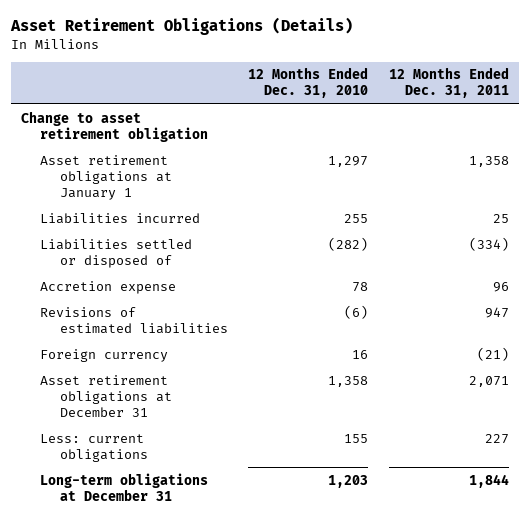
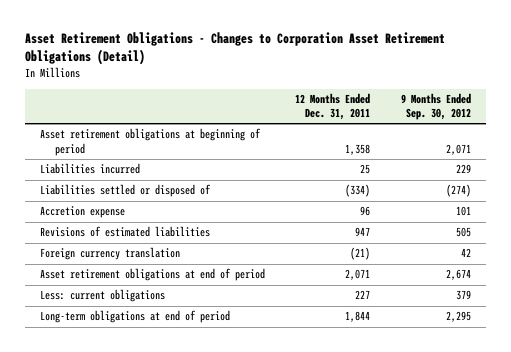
[9,16,353,35] Asset Retirement Obligations (Details) -> [25,32,446,66] Asset Retirement Obligations - Changes to Corporation Asset Retirement Obligations (Detail)
[248,67,369,99] 12 Months Ended Dec. 31, 2010 -> none
none -> [400,92,471,121] 9 Months Ended Sep. 30, 2012
[20,110,209,142] Change to asset retirement obligation -> none
[40,154,172,200] Asset retirement obligations at January 1 -> [40,128,262,156] Asset retirement obligations at beginning of period
[40,348,169,362] Foreign currency -> [40,247,181,261] Foreign currency translation
[40,374,172,417] Asset retirement obligations at December 31 -> [40,268,266,282] Asset retirement obligations at end of period
[40,472,209,501] Long-term obligations at December 31 -> [40,310,231,324] Long-term obligations at end of period

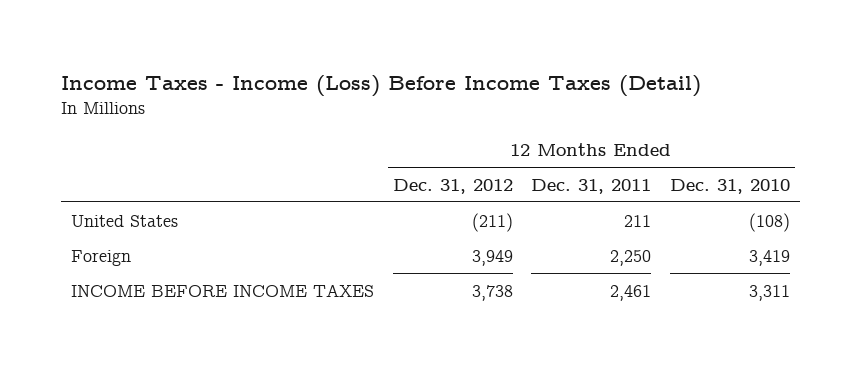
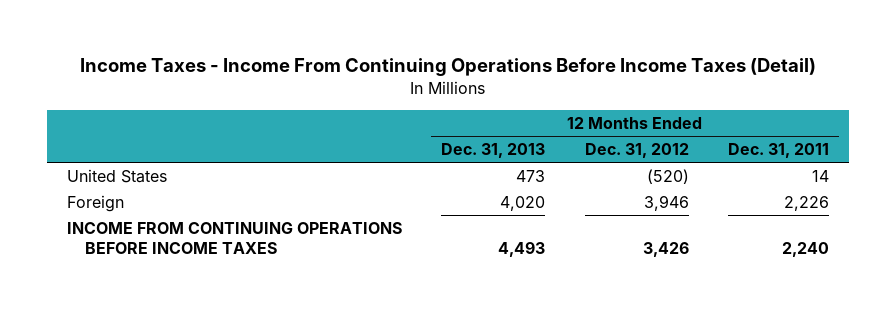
[61,74,702,97] Income Taxes - Income (Loss) Before Income Taxes (Detail) -> [80,58,817,77] Income Taxes - Income From Continuing Operations Before Income Taxes (Detail)
[670,178,791,194] Dec. 31, 2010 -> none
none -> [441,142,546,158] Dec. 31, 2013
[471,212,513,232] (211) -> [646,168,689,184] (520)
[624,214,652,227] 211 -> [812,169,830,182] 14
[471,249,513,266] 3,949 -> [643,194,689,211] 3,946
[610,249,652,266] 2,250 -> [784,195,830,211] 2,226
[70,283,374,297] INCOME BEFORE INCOME TAXES -> [66,221,402,255] INCOME FROM CONTINUING OPERATIONS BEFORE INCOME TAXES
[471,284,513,301] 3,738 -> [642,242,689,258] 3,426
[610,284,652,301] 2,461 -> [782,242,830,258] 2,240

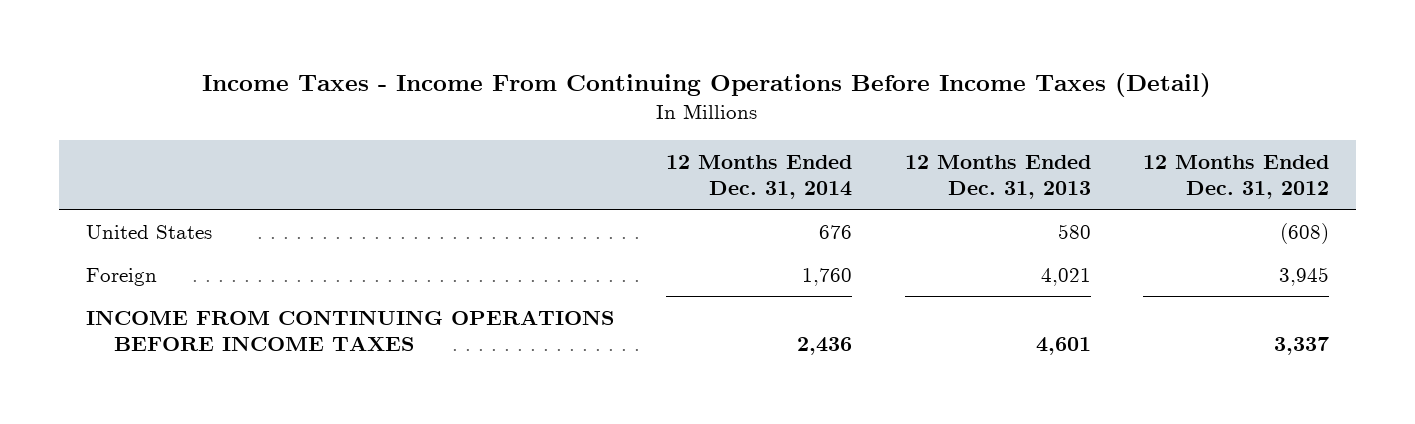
[728,142,830,158] Dec. 31, 2011 -> none
none -> [666,154,853,200] 12 Months Ended Dec. 31, 2014
[516,169,546,182] 473 -> [1057,223,1091,239] 580
[646,168,689,184] (520) -> [1280,222,1330,244] (608)
[500,195,546,211] 4,020 -> [1040,267,1091,286] 4,021
[643,194,689,211] 3,946 -> [1279,266,1330,286] 3,945
[498,241,546,258] 4,493 -> [1035,336,1091,355] 4,601
[642,242,689,258] 3,426 -> [1274,336,1330,355] 3,337

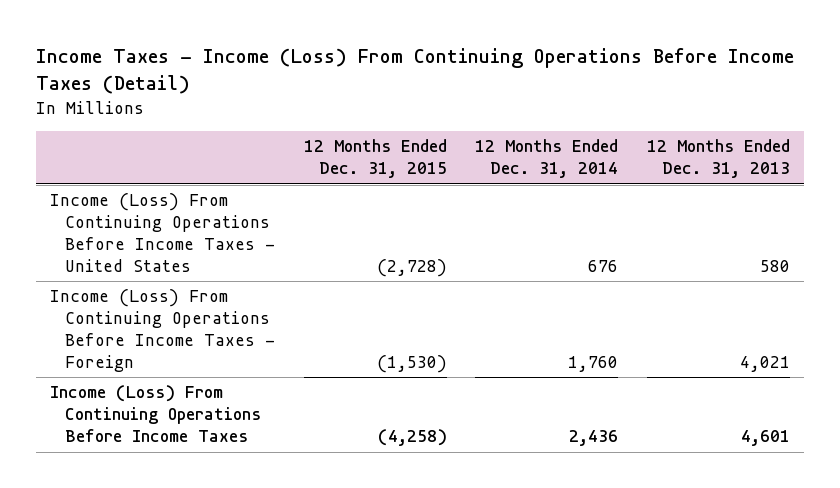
[202,73,1212,98] Income Taxes - Income From Continuing Operations Before Income Taxes (Detail) -> [35,47,794,95] Income Taxes - Income (Loss) From Continuing Operations Before Income Taxes (Detail)
[1143,154,1330,200] 12 Months Ended Dec. 31, 2012 -> none
none -> [303,139,447,179] 12 Months Ended Dec. 31, 2015
[85,224,212,239] United States -> [50,193,275,273] Income (Loss) From Continuing Operations Before Income Taxes - United States
[85,267,157,286] Foreign -> [50,289,275,373] Income (Loss) From Continuing Operations Before Income Taxes - Foreign
[85,309,614,351] INCOME FROM CONTINUING OPERATIONS BEFORE INCOME TAXES -> [50,385,261,443] Income (Loss) From Continuing Operations Before Income Taxes

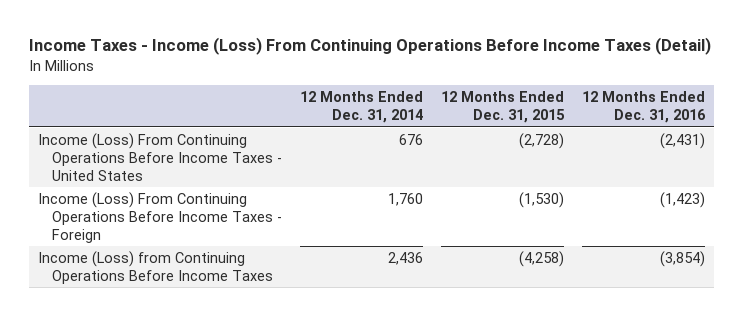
[646,139,790,179] 12 Months Ended Dec. 31, 2013 -> none
none -> [582,90,707,123] 12 Months Ended Dec. 31, 2016
[50,385,261,443] Income (Loss) From Continuing Operations Before Income Taxes -> [37,250,274,284] Income (Loss) from Continuing Operations Before Income Taxes

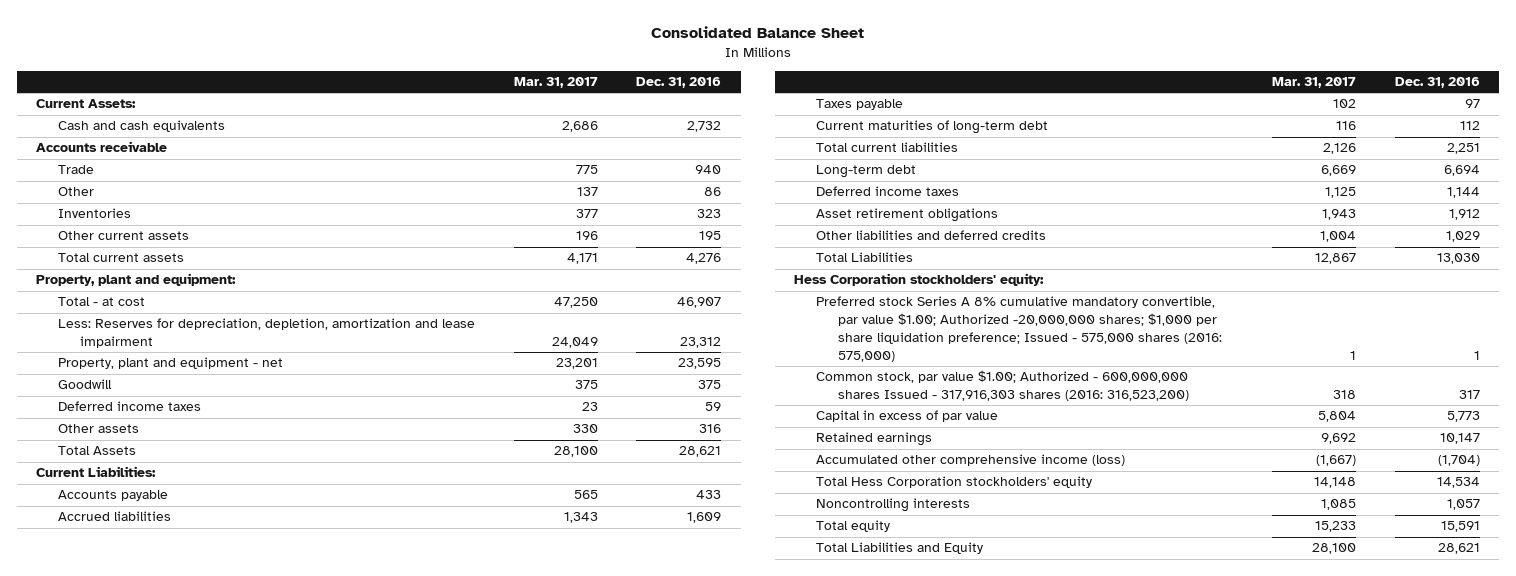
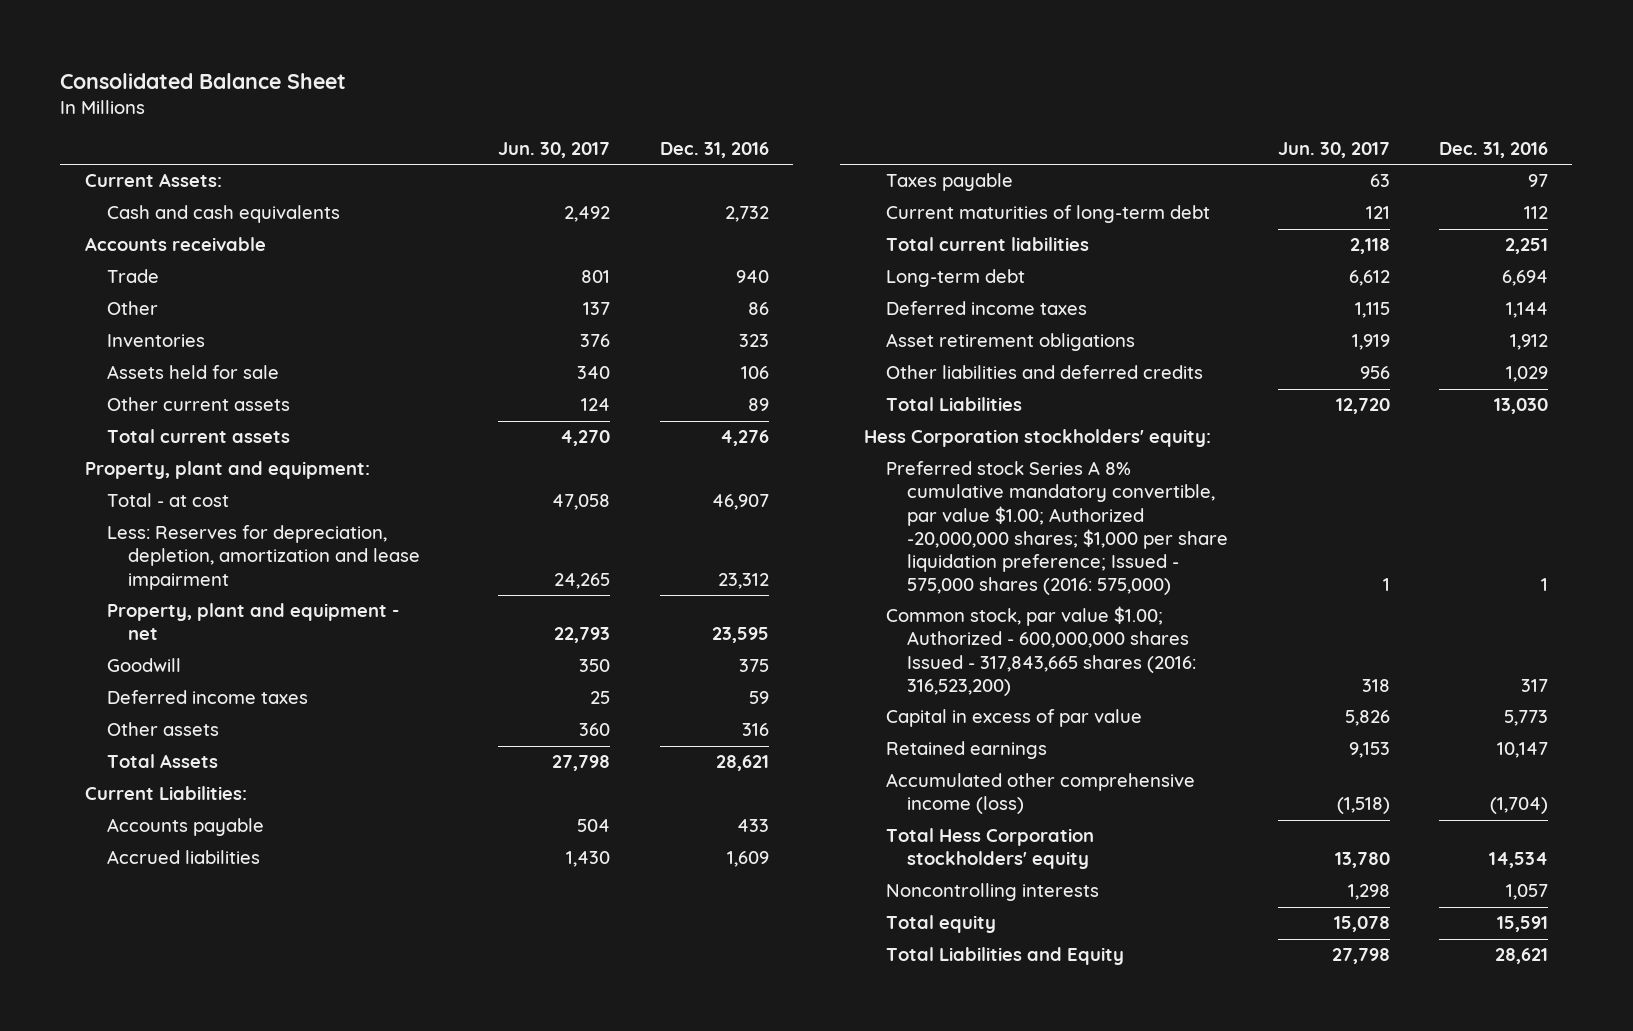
[513,77,598,89] Mar. 31, 2017 -> none
none -> [498,141,611,158] Jun. 30, 2017
none -> [106,365,279,380] Assets held for sale
[699,231,722,241] 195 -> [747,398,769,412] 89
[816,370,1190,402] Common stock, par value $1.00; Authorized - 600,000,000 shares Issued - 317,916,303 shares (2016: 316,523,200) -> [885,606,1197,696] Common stock, par value $1.00; Authorized - 600,000,000 shares Issued - 317,843,665 shares (2016: 316,523,200)

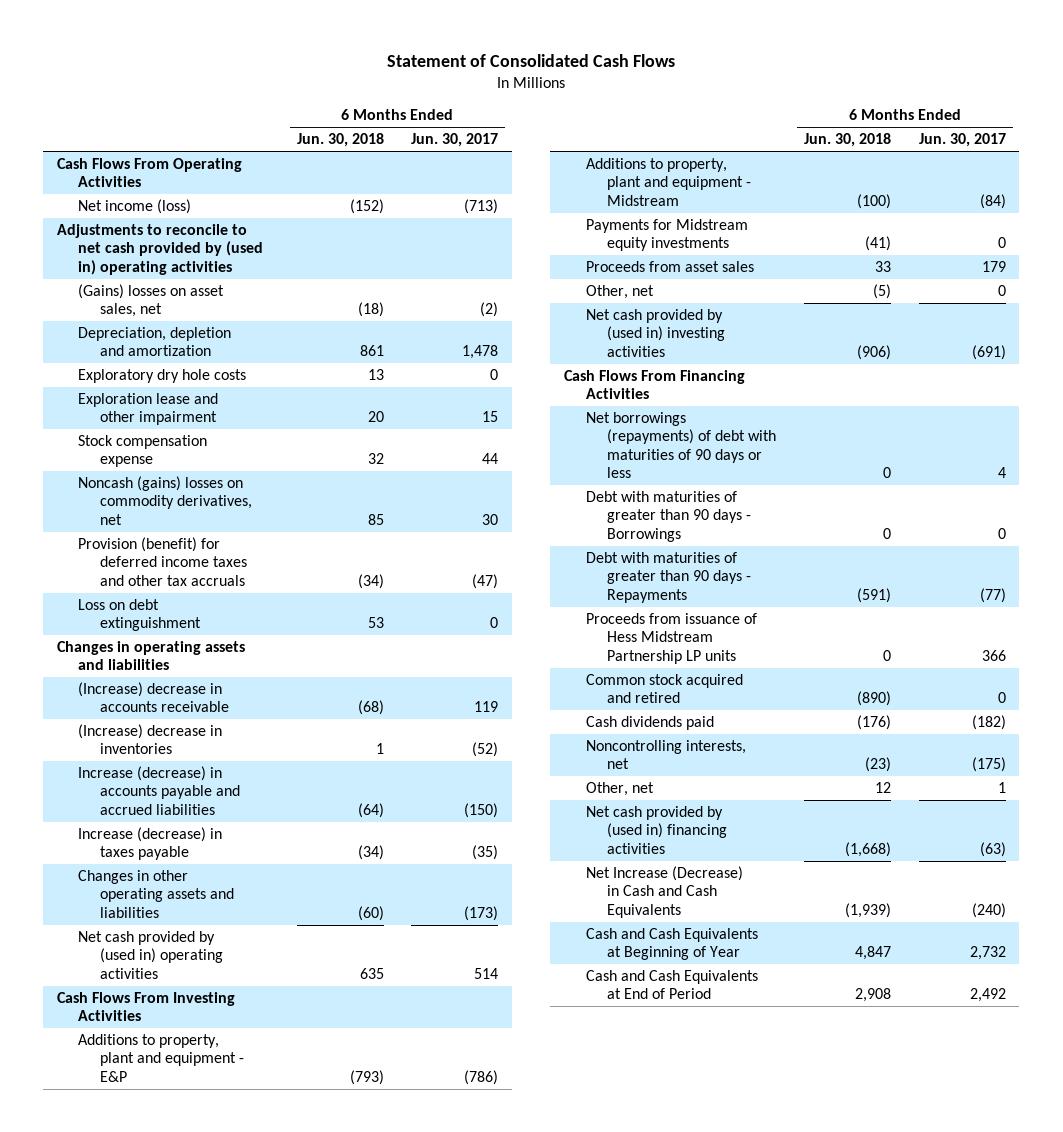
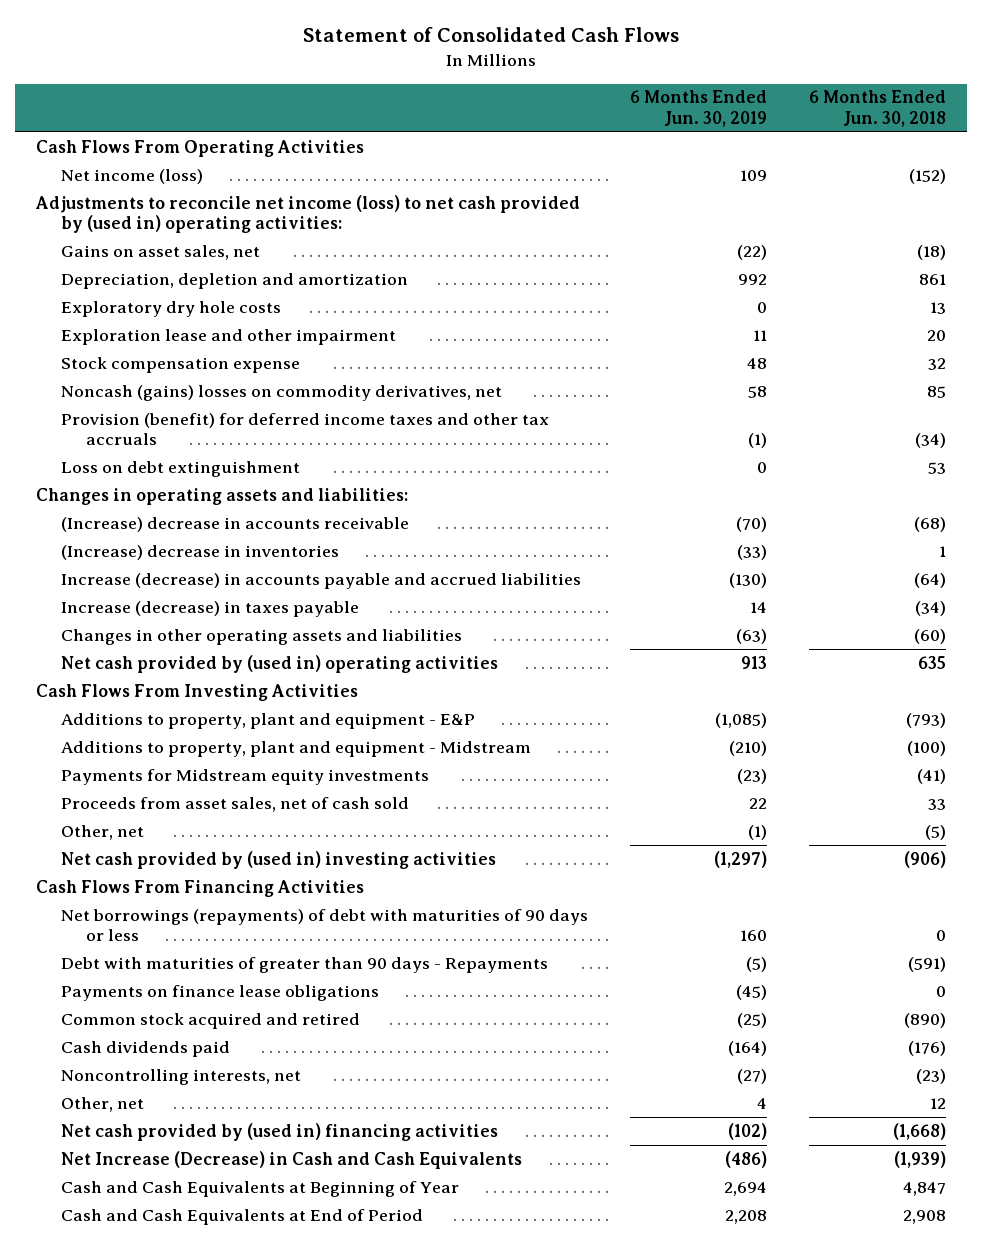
[411,133,499,148] Jun. 30, 2017 -> none
none -> [630,90,768,127] 6 Months Ended Jun. 30, 2019
[57,224,264,275] Adjustments to reconcile to net cash provided by (used in) operating activities -> [34,194,580,234] Adjustments to reconcile net income (loss) to net cash provided by (used in) operating activities:
[78,284,225,318] (Gains) losses on asset sales, net -> [61,244,261,260] Gains on asset sales, net
[57,641,246,671] Changes in operating assets and liabilities -> [35,487,408,505] Changes in operating assets and liabilities:
[585,261,754,273] Proceeds from asset sales -> [61,796,410,812] Proceeds from asset sales, net of cash sold
[585,491,752,542] Debt with maturities of greater than 90 days - Borrowings -> none
[585,613,757,664] Proceeds from issuance of Hess Midstream Partnership LP units -> none
none -> [61,984,380,1001] Payments on finance lease obligations

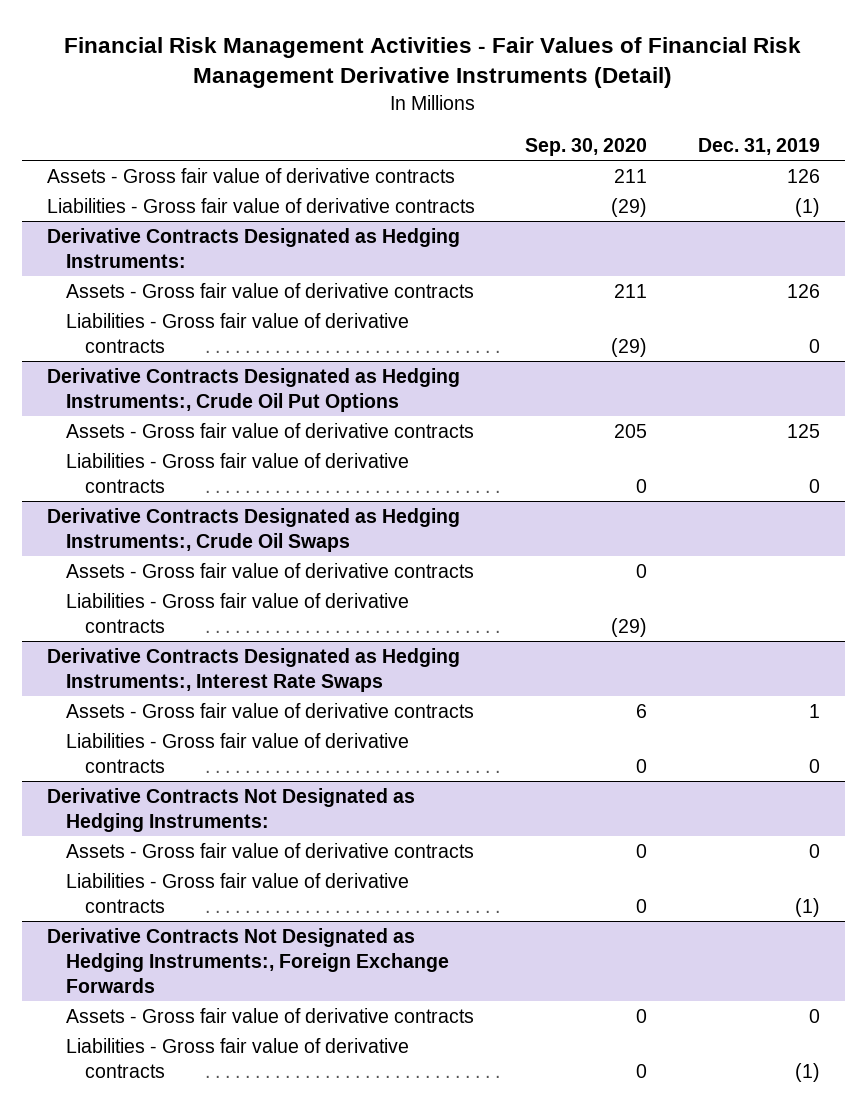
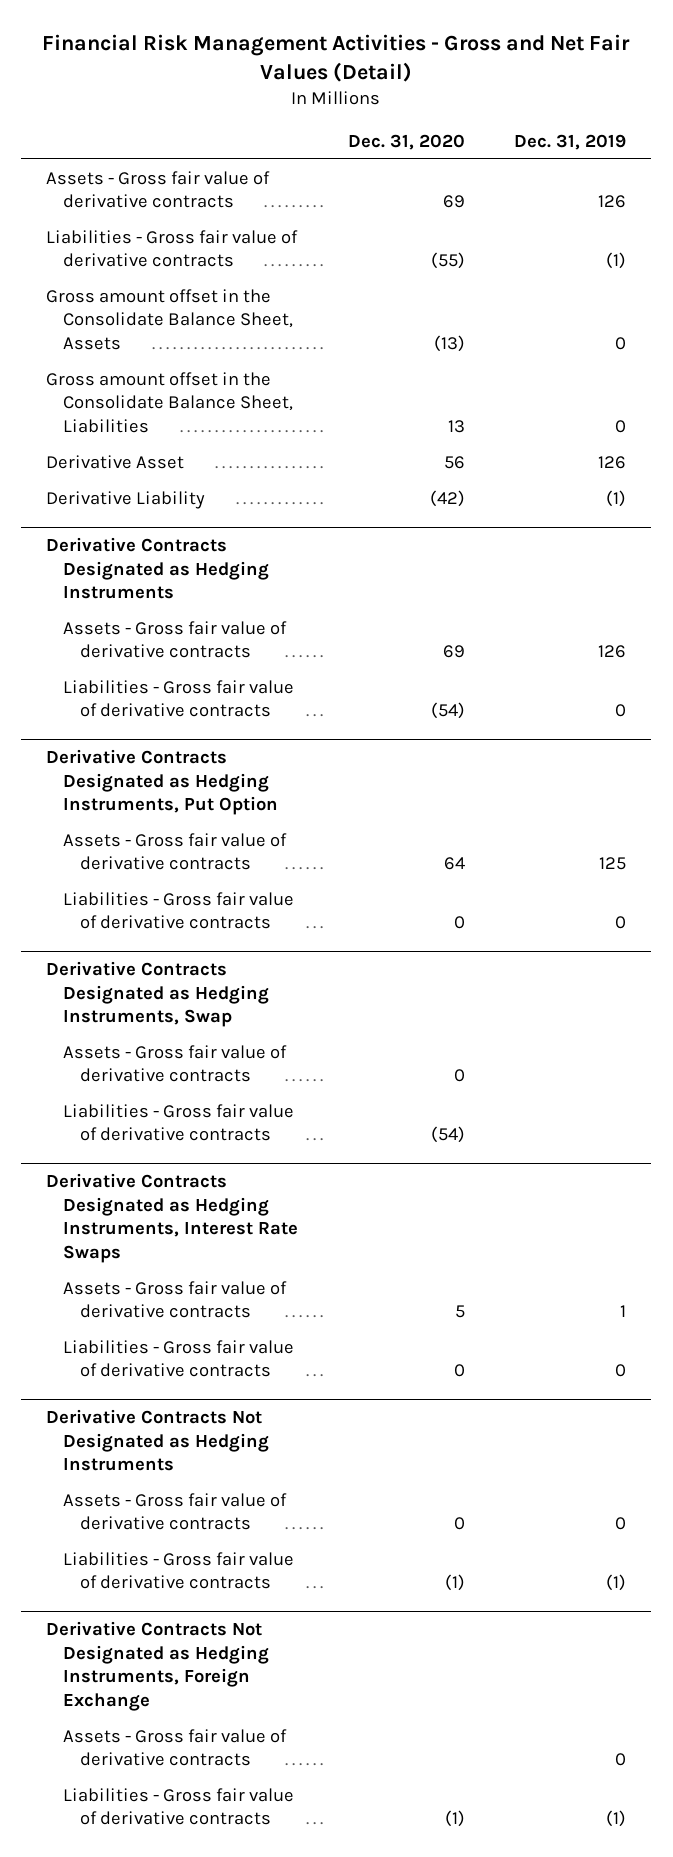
[64,36,802,89] Financial Risk Management Activities - Fair Values of Financial Risk Management Derivative Instruments (Detail) -> [42,34,631,83] Financial Risk Management Activities - Gross and Net Fair Values (Detail)
[525,137,648,156] Sep. 30, 2020 -> none
none -> [347,133,465,150] Dec. 31, 2020
none -> [46,288,293,350] Gross amount offset in the Consolidate Balance Sheet, Assets
none -> [46,371,293,433] Gross amount offset in the Consolidate Balance Sheet, Liabilities
none -> [46,454,185,469] Derivative Asset
none -> [46,490,206,509] Derivative Liability
[47,227,461,268] Derivative Contracts Designated as Hedging Instruments: -> [46,537,269,600] Derivative Contracts Designated as Hedging Instruments
[47,367,461,412] Derivative Contracts Designated as Hedging Instruments:, Crude Oil Put Options -> [46,749,278,816] Derivative Contracts Designated as Hedging Instruments, Put Option
[47,507,461,552] Derivative Contracts Designated as Hedging Instruments:, Crude Oil Swaps -> [46,961,269,1028] Derivative Contracts Designated as Hedging Instruments, Swap
[47,647,461,692] Derivative Contracts Designated as Hedging Instruments:, Interest Rate Swaps -> [46,1173,298,1263] Derivative Contracts Designated as Hedging Instruments, Interest Rate Swaps
[47,787,416,832] Derivative Contracts Not Designated as Hedging Instruments: -> [46,1409,269,1472] Derivative Contracts Not Designated as Hedging Instruments
[47,927,450,993] Derivative Contracts Not Designated as Hedging Instruments:, Foreign Exchange Forwards -> [46,1621,269,1711] Derivative Contracts Not Designated as Hedging Instruments, Foreign Exchange

